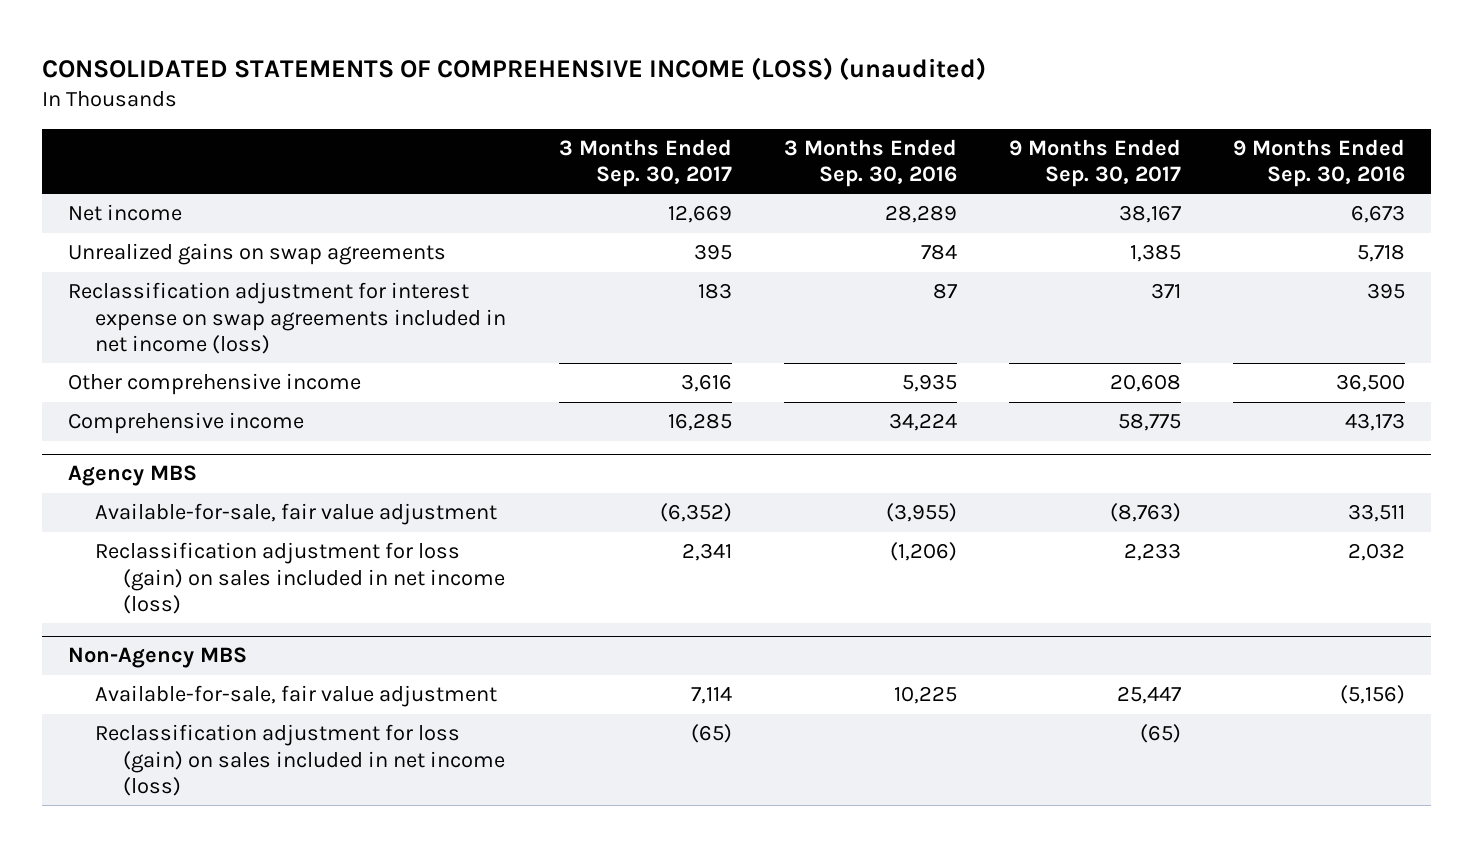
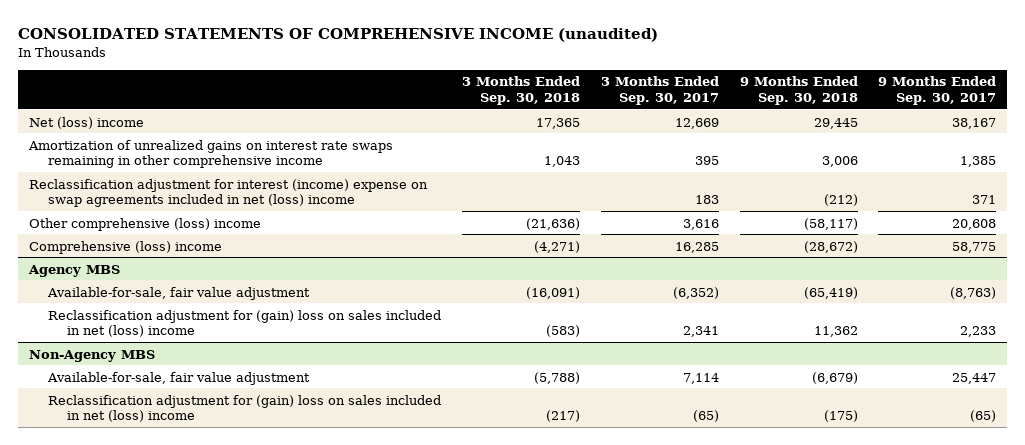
[42,56,987,81] CONSOLIDATED STATEMENTS OF COMPREHENSIVE INCOME (LOSS) (unaudited) -> [18,27,659,42] CONSOLIDATED STATEMENTS OF COMPREHENSIVE INCOME (unaudited)
[783,138,957,188] 3 Months Ended Sep. 30, 2016 -> none
[1232,138,1405,188] 9 Months Ended Sep. 30, 2016 -> none
none -> [461,76,580,105] 3 Months Ended Sep. 30, 2018
none -> [739,76,858,105] 9 Months Ended Sep. 30, 2018
[68,204,183,222] Net income -> [28,116,144,129] Net (loss) income
[68,243,447,266] Unrealized gains on swap agreements -> [27,139,393,168] Amortization of unrealized gains on interest rate swaps remaining in other comprehensive income
[68,282,507,354] Reclassification adjustment for interest expense on swap agreements included in net income (loss) -> [28,178,428,207] Reclassification adjustment for interest (income) expense on swap agreements included in net (loss) income
[68,373,362,396] Other comprehensive income -> [28,217,261,231] Other comprehensive (loss) income
[68,412,305,435] Comprehensive income -> [28,240,222,254] Comprehensive (loss) income
[95,542,505,614] Reclassification adjustment for loss (gain) on sales included in net income (loss) -> [47,309,441,337] Reclassification adjustment for (gain) loss on sales included in net (loss) income
[95,724,505,796] Reclassification adjustment for loss (gain) on sales included in net income (loss) -> [47,394,441,422] Reclassification adjustment for (gain) loss on sales included in net (loss) income

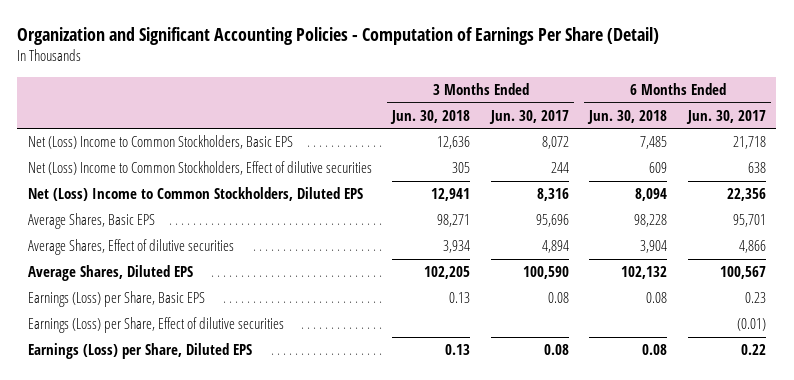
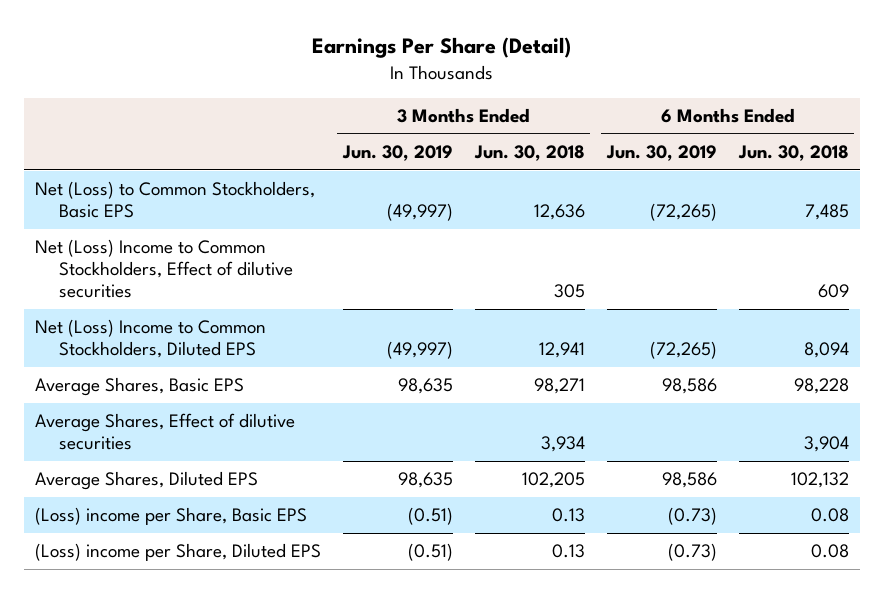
[17,26,660,45] Organization and Significant Accounting Policies - Computation of Earnings Per Share (Detail) -> [311,37,571,59] Earnings Per Share (Detail)
[488,109,569,124] Jun. 30, 2017 -> none
[685,109,766,124] Jun. 30, 2017 -> none
none -> [341,145,453,162] Jun. 30, 2019
none -> [605,145,717,162] Jun. 30, 2019
[27,135,293,150] Net (Loss) Income to Common Stockholders, Basic EPS -> [34,181,315,219] Net (Loss) to Common Stockholders, Basic EPS
[27,317,284,334] Earnings (Loss) per Share, Effect of dilutive securities -> none
[27,291,205,308] Earnings (Loss) per Share, Basic EPS -> [34,507,307,526] (Loss) income per Share, Basic EPS
[27,343,252,360] Earnings (Loss) per Share, Diluted EPS -> [34,543,321,562] (Loss) income per Share, Diluted EPS

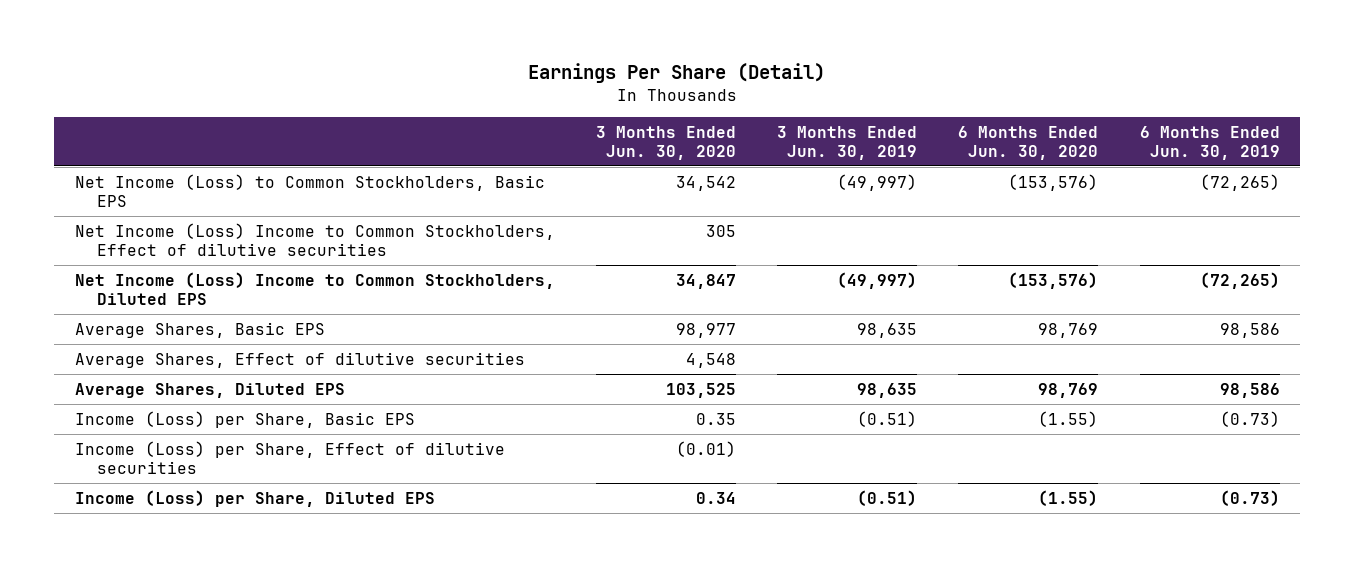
[473,145,585,162] Jun. 30, 2018 -> none
[737,145,849,162] Jun. 30, 2018 -> none
none -> [596,125,737,160] 3 Months Ended Jun. 30, 2020
none -> [958,125,1099,160] 6 Months Ended Jun. 30, 2020
[34,181,315,219] Net (Loss) to Common Stockholders, Basic EPS -> [74,173,545,207] Net Income (Loss) to Common Stockholders, Basic EPS
[34,239,294,299] Net (Loss) Income to Common Stockholders, Effect of dilutive securities -> [74,222,555,256] Net Income (Loss) Income to Common Stockholders, Effect of dilutive securities
[34,319,266,359] Net (Loss) Income to Common Stockholders, Diluted EPS -> [74,271,555,305] Net Income (Loss) Income to Common Stockholders, Diluted EPS
[34,507,307,526] (Loss) income per Share, Basic EPS -> [74,410,415,428] Income (Loss) per Share, Basic EPS
none -> [74,440,505,474] Income (Loss) per Share, Effect of dilutive securities
[34,543,321,562] (Loss) income per Share, Diluted EPS -> [74,489,435,507] Income (Loss) per Share, Diluted EPS

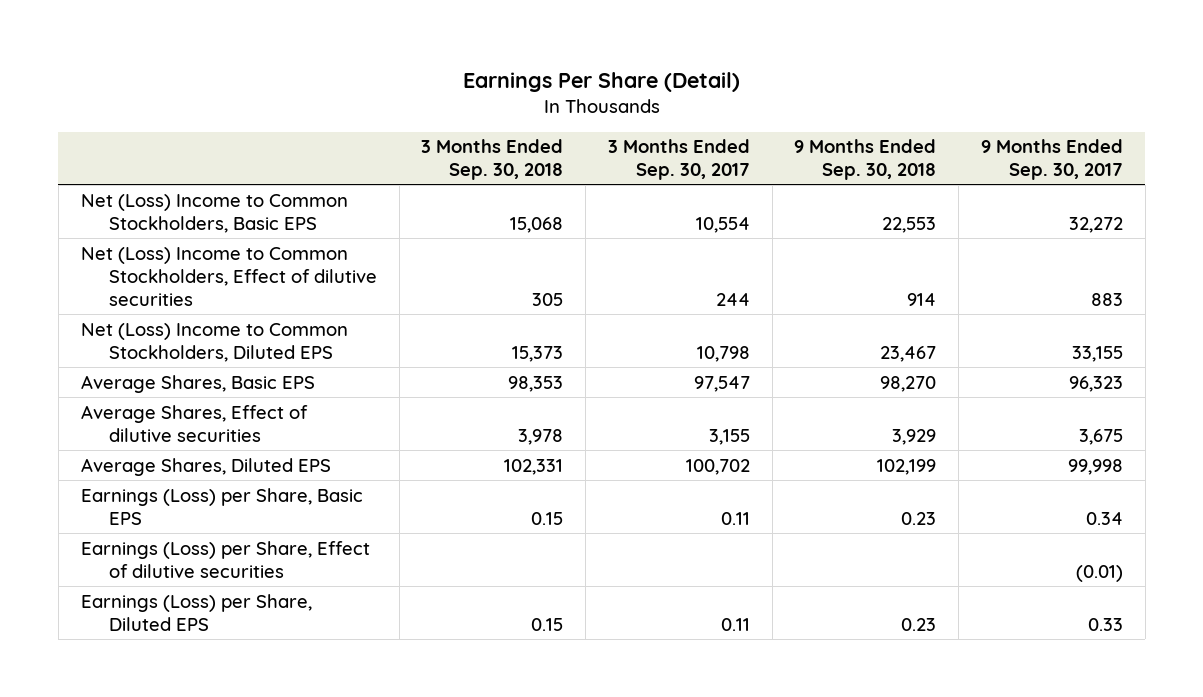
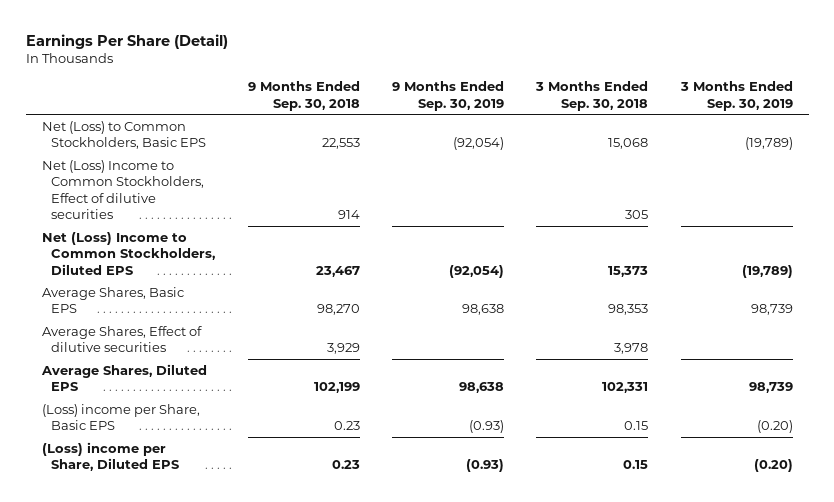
[607,139,750,181] 3 Months Ended Sep. 30, 2017 -> none
[980,139,1123,181] 9 Months Ended Sep. 30, 2017 -> none
none -> [392,81,505,111] 9 Months Ended Sep. 30, 2019
none -> [679,81,793,111] 3 Months Ended Sep. 30, 2019
[80,193,348,233] Net (Loss) Income to Common Stockholders, Basic EPS -> [41,120,207,150] Net (Loss) to Common Stockholders, Basic EPS
[80,540,370,578] Earnings (Loss) per Share, Effect of dilutive securities -> none
[80,487,363,525] Earnings (Loss) per Share, Basic EPS -> [41,403,200,431] (Loss) income per Share, Basic EPS
[80,593,312,631] Earnings (Loss) per Share, Diluted EPS -> [41,441,180,472] (Loss) income per Share, Diluted EPS

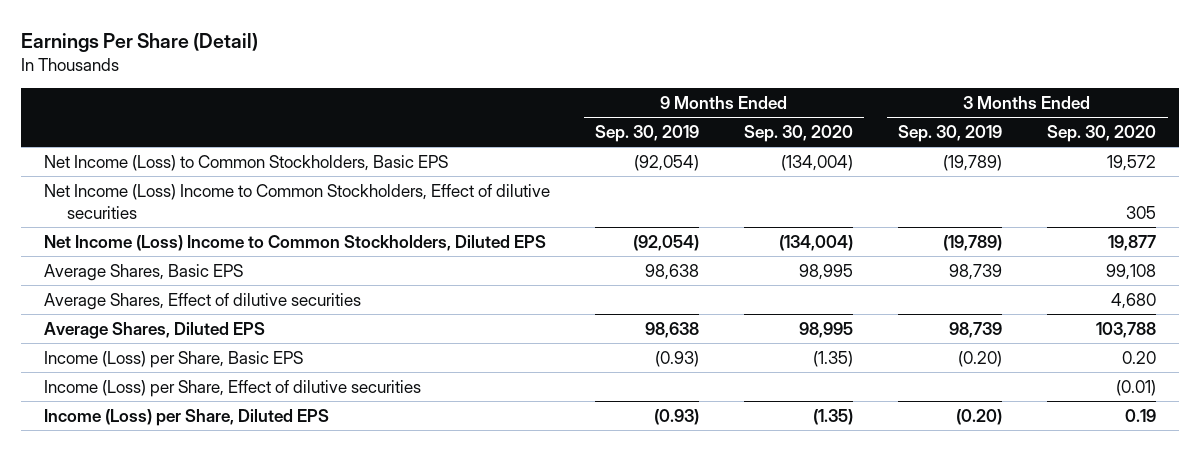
[247,81,360,111] 9 Months Ended Sep. 30, 2018 -> none
[535,81,649,111] 3 Months Ended Sep. 30, 2018 -> none
none -> [744,124,854,142] Sep. 30, 2020
none -> [1047,124,1157,142] Sep. 30, 2020
[41,120,207,150] Net (Loss) to Common Stockholders, Basic EPS -> [44,154,449,171] Net Income (Loss) to Common Stockholders, Basic EPS
[41,159,205,220] Net (Loss) Income to Common Stockholders, Effect of dilutive securities -> [44,183,551,219] Net Income (Loss) Income to Common Stockholders, Effect of dilutive securities
[41,231,216,275] Net (Loss) Income to Common Stockholders, Diluted EPS -> [44,234,547,251] Net Income (Loss) Income to Common Stockholders, Diluted EPS
[41,403,200,431] (Loss) income per Share, Basic EPS -> [44,350,304,368] Income (Loss) per Share, Basic EPS
none -> [44,379,422,397] Income (Loss) per Share, Effect of dilutive securities
[41,441,180,472] (Loss) income per Share, Diluted EPS -> [44,408,330,426] Income (Loss) per Share, Diluted EPS

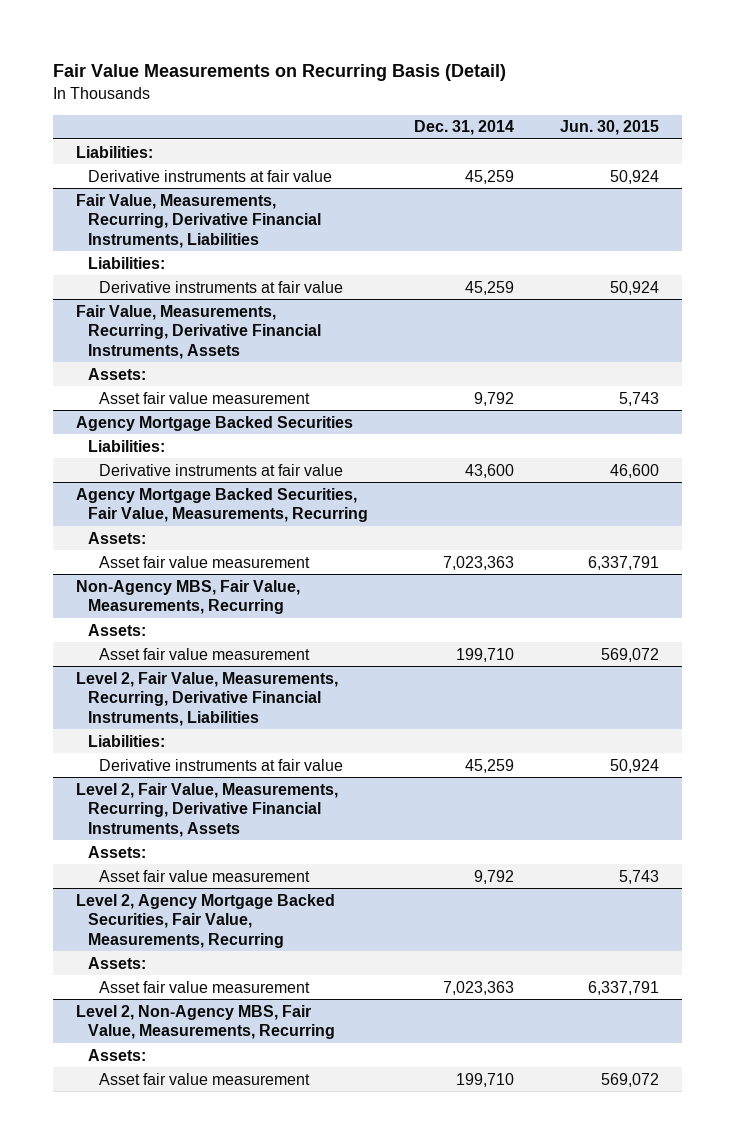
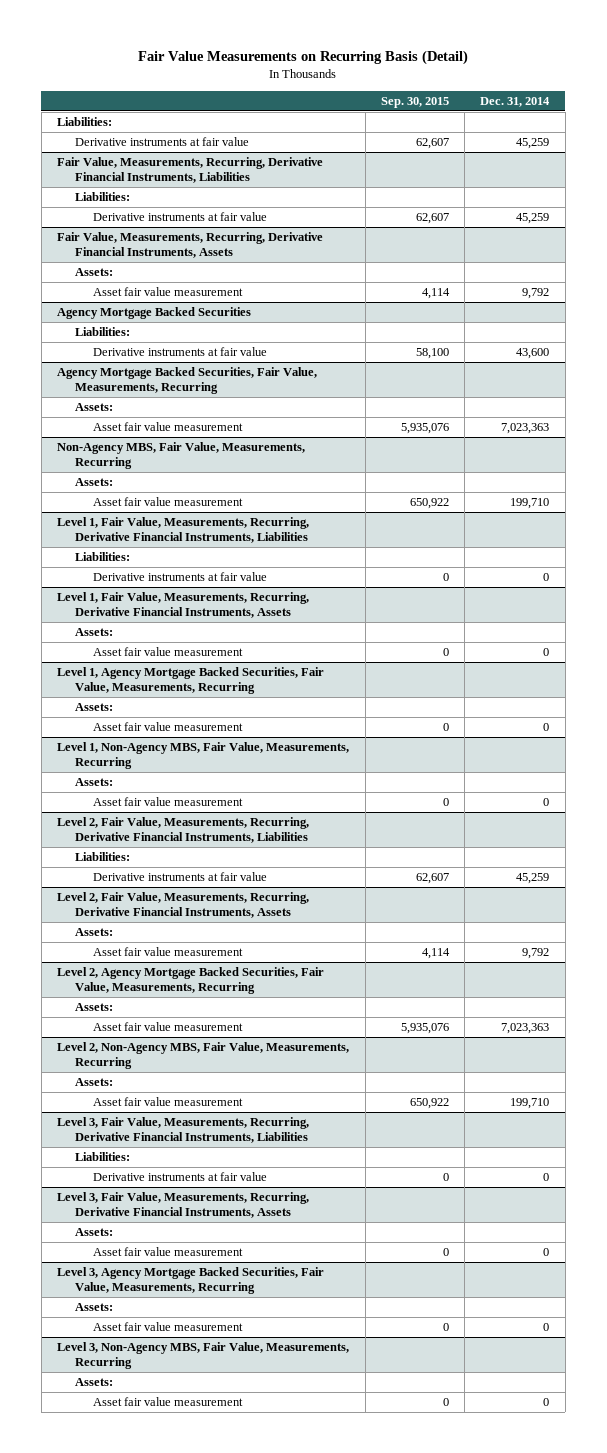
[560,120,660,136] Jun. 30, 2015 -> none
none -> [380,97,449,109] Sep. 30, 2015
none -> [57,516,310,544] Level 1, Fair Value, Measurements, Recurring, Derivative Financial Instruments, Liabilities
none -> [74,551,130,561] Liabilities:
none -> [92,571,267,581] Derivative instruments at fair value
none -> [57,591,310,619] Level 1, Fair Value, Measurements, Recurring, Derivative Financial Instruments, Assets
none -> [74,627,113,636] Assets:
none -> [92,646,243,656] Asset fair value measurement
none -> [57,666,325,695] Level 1, Agency Mortgage Backed Securities, Fair Value, Measurements, Recurring
none -> [74,702,113,711] Assets:
none -> [92,721,243,731] Asset fair value measurement
none -> [57,741,350,770] Level 1, Non-Agency MBS, Fair Value, Measurements, Recurring
none -> [74,777,113,786] Assets:
none -> [92,796,243,806] Asset fair value measurement
none -> [57,1116,310,1144] Level 3, Fair Value, Measurements, Recurring, Derivative Financial Instruments, Liabilities
none -> [74,1151,130,1161] Liabilities:
none -> [92,1171,267,1181] Derivative instruments at fair value
none -> [57,1191,310,1219] Level 3, Fair Value, Measurements, Recurring, Derivative Financial Instruments, Assets
none -> [74,1227,113,1236] Assets:
none -> [92,1246,243,1256] Asset fair value measurement
none -> [57,1266,325,1295] Level 3, Agency Mortgage Backed Securities, Fair Value, Measurements, Recurring
none -> [74,1302,113,1311] Assets:
none -> [92,1321,243,1331] Asset fair value measurement
none -> [57,1341,350,1370] Level 3, Non-Agency MBS, Fair Value, Measurements, Recurring
none -> [74,1377,113,1386] Assets:
none -> [92,1396,243,1406] Asset fair value measurement

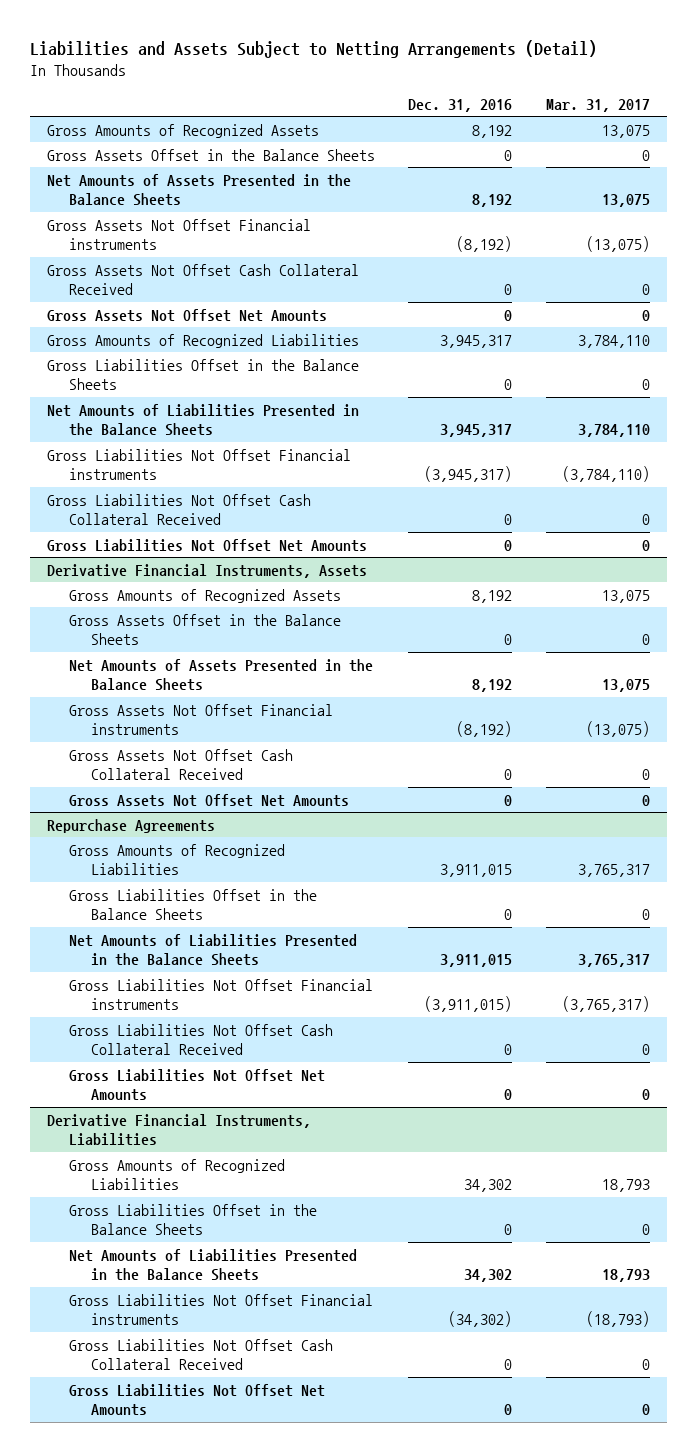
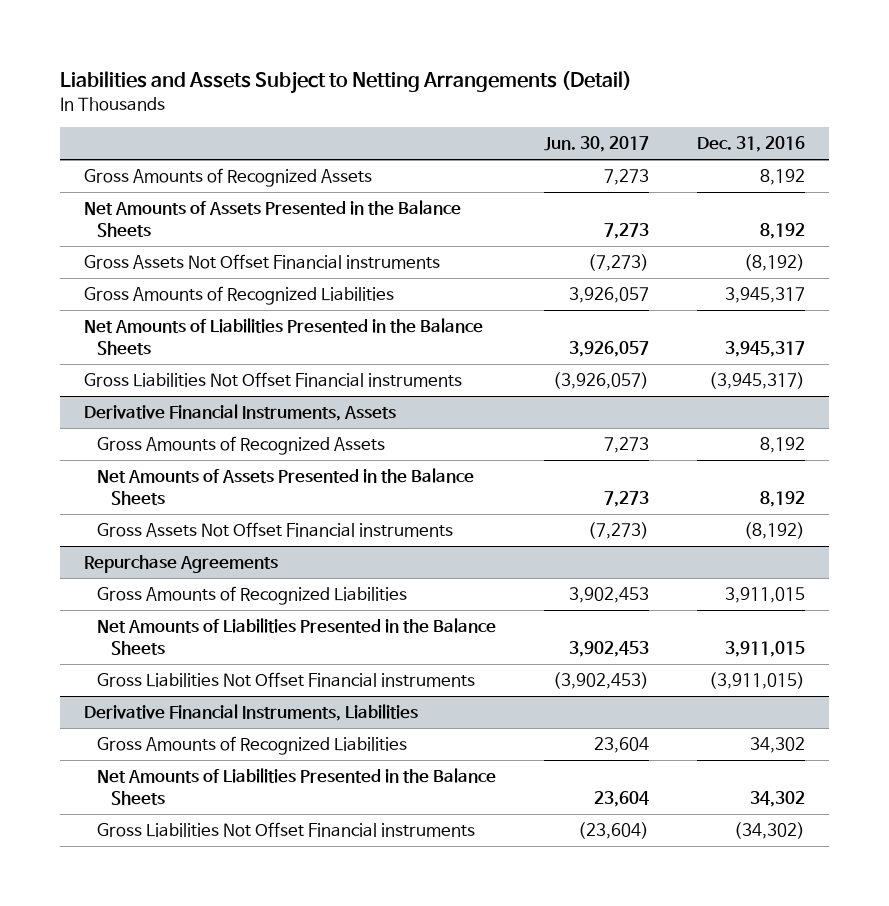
[545,98,650,112] Mar. 31, 2017 -> none
none -> [544,136,650,153] Jun. 30, 2017
[46,148,375,161] Gross Assets Offset in the Balance Sheets -> none
[46,263,359,296] Gross Assets Not Offset Cash Collateral Received -> none
[46,308,327,322] Gross Assets Not Offset Net Amounts -> none
[46,358,359,391] Gross Liabilities Offset in the Balance Sheets -> none
[46,493,311,526] Gross Liabilities Not Offset Cash Collateral Received -> none
[46,538,367,552] Gross Liabilities Not Offset Net Amounts -> none
[68,613,341,646] Gross Assets Offset in the Balance Sheets -> none
[68,748,293,781] Gross Assets Not Offset Cash Collateral Received -> none
[68,793,349,807] Gross Assets Not Offset Net Amounts -> none
[68,888,317,921] Gross Liabilities Offset in the Balance Sheets -> none
[68,1023,333,1056] Gross Liabilities Not Offset Cash Collateral Received -> none
[68,1068,325,1102] Gross Liabilities Not Offset Net Amounts -> none
[68,1203,317,1236] Gross Liabilities Offset in the Balance Sheets -> none
[68,1338,333,1371] Gross Liabilities Not Offset Cash Collateral Received -> none
[68,1383,325,1417] Gross Liabilities Not Offset Net Amounts -> none

